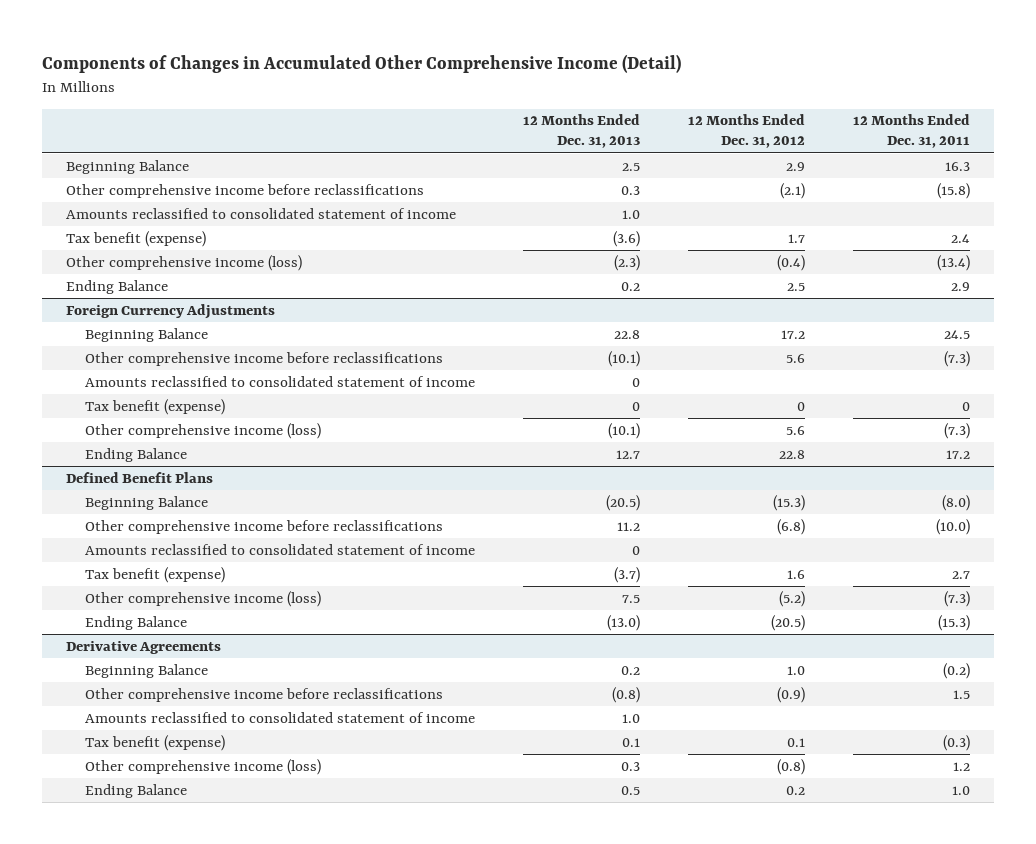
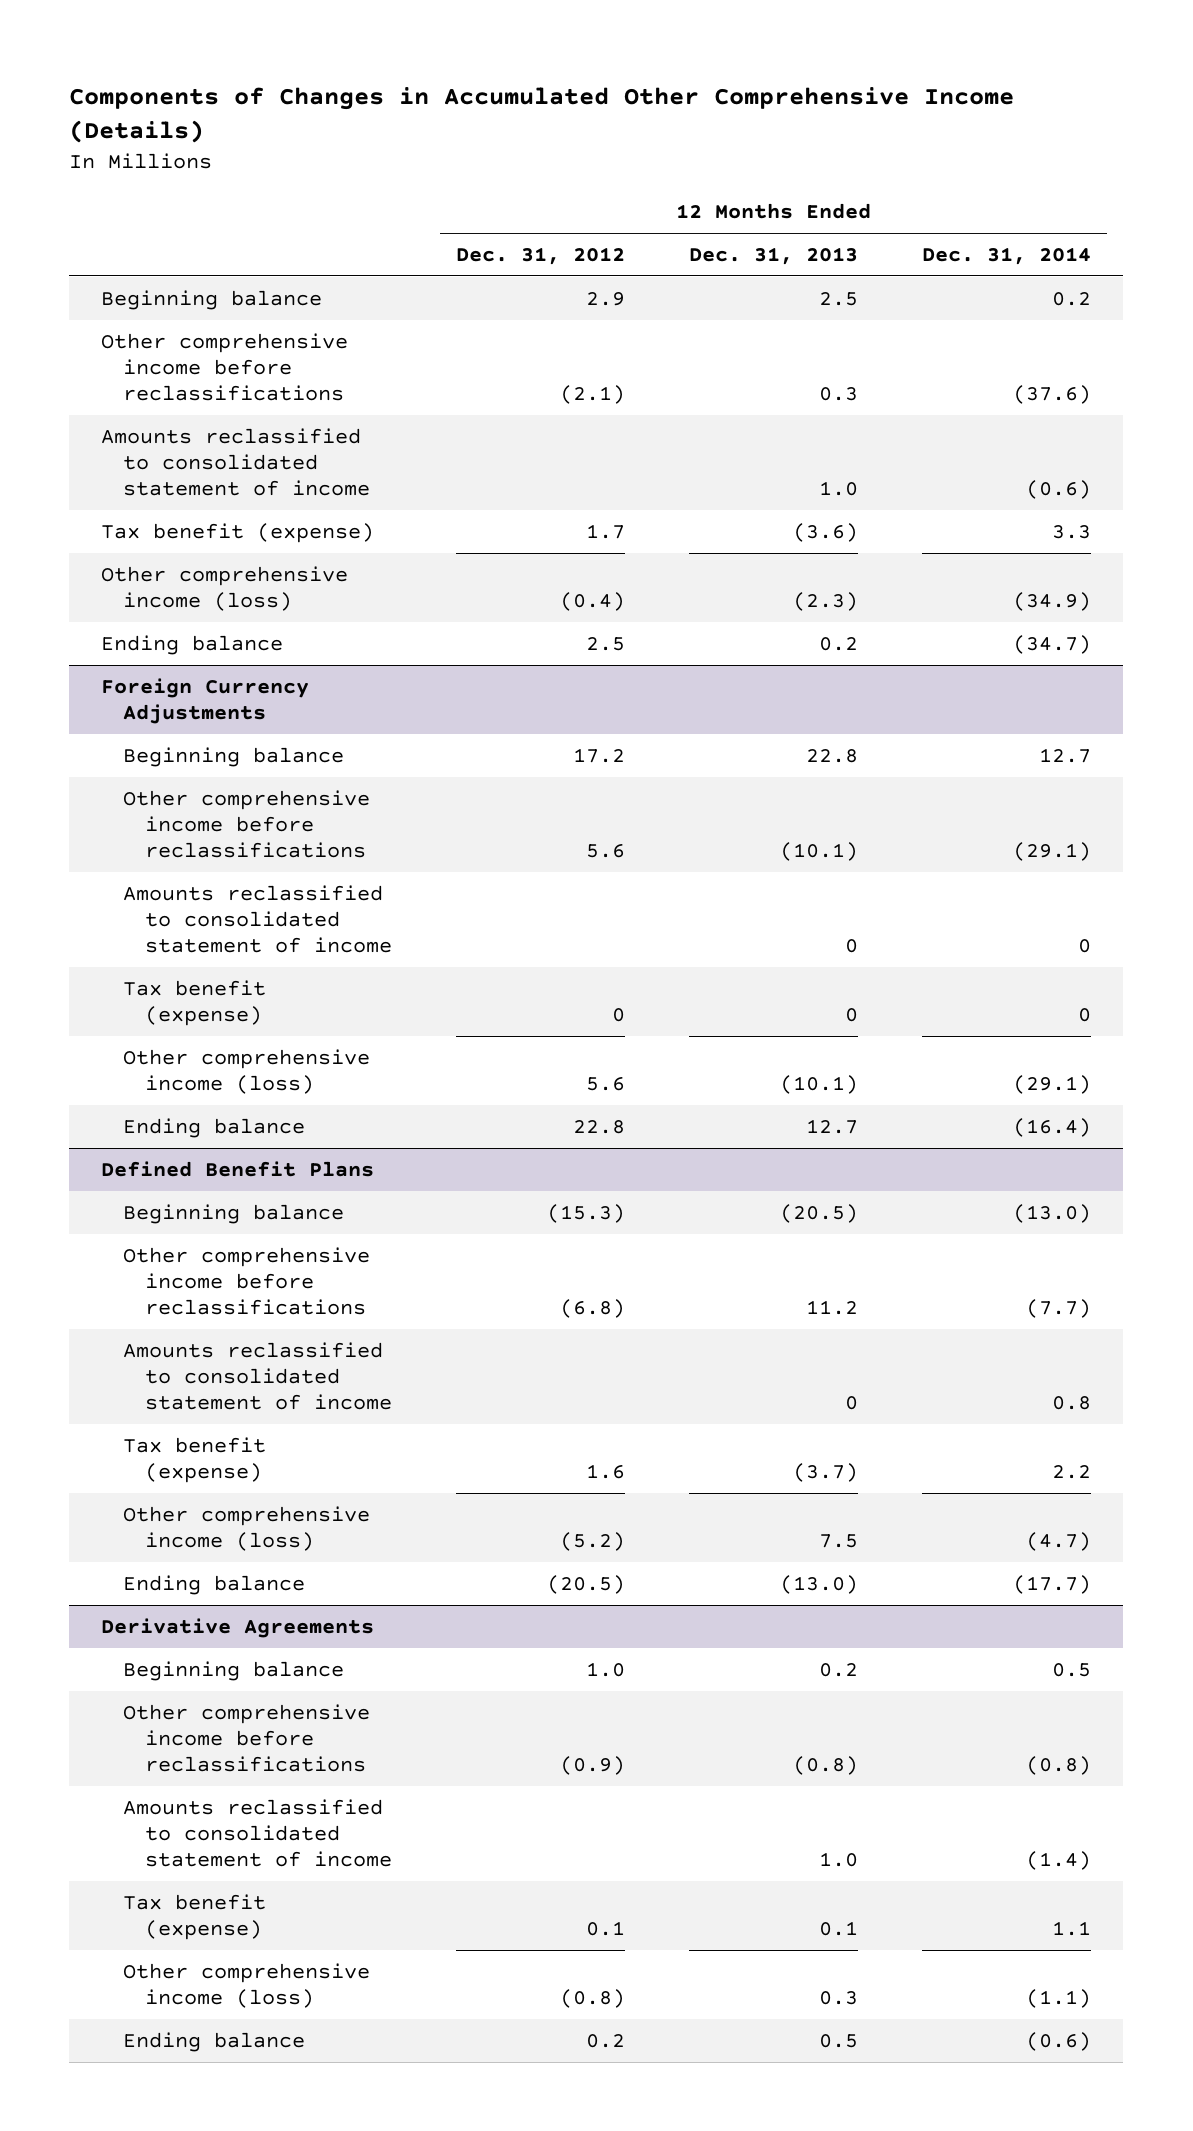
[42,53,682,73] Components of Changes in Accumulated Other Comprehensive Income (Detail) -> [69,86,1015,144] Components of Changes in Accumulated Other Comprehensive Income (Details)
[852,114,970,149] 12 Months Ended Dec. 31, 2011 -> none
none -> [922,247,1092,266] Dec. 31, 2014
[66,159,190,174] Beginning Balance -> [101,289,323,310] Beginning balance
[66,279,169,294] Ending Balance -> [101,634,284,655] Ending balance
[84,327,208,342] Beginning Balance -> [123,746,345,767] Beginning balance
[84,447,187,462] Ending Balance -> [123,1117,306,1138] Ending balance
[84,495,208,510] Beginning Balance -> [123,1203,345,1224] Beginning balance
[84,615,187,630] Ending Balance -> [123,1574,306,1595] Ending balance
[84,663,208,678] Beginning Balance -> [123,1660,345,1681] Beginning balance
[84,783,187,798] Ending Balance -> [123,2031,306,2052] Ending balance

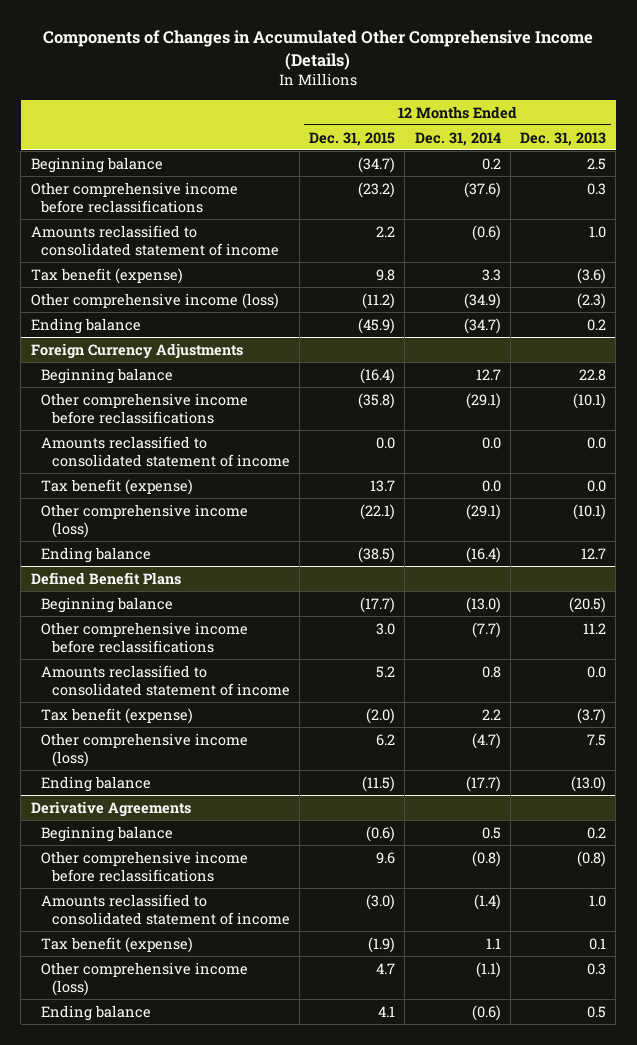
[455,247,625,266] Dec. 31, 2012 -> none
none -> [309,131,396,146] Dec. 31, 2015
[845,939,859,954] 0 -> [587,436,607,449] 0.0
[1078,939,1092,954] 0 -> [481,436,501,449] 0.0
[845,1008,859,1023] 0 -> [587,479,607,492] 0.0
[1078,1008,1092,1023] 0 -> [481,479,501,492] 0.0
[845,1396,859,1411] 0 -> [587,665,607,678] 0.0

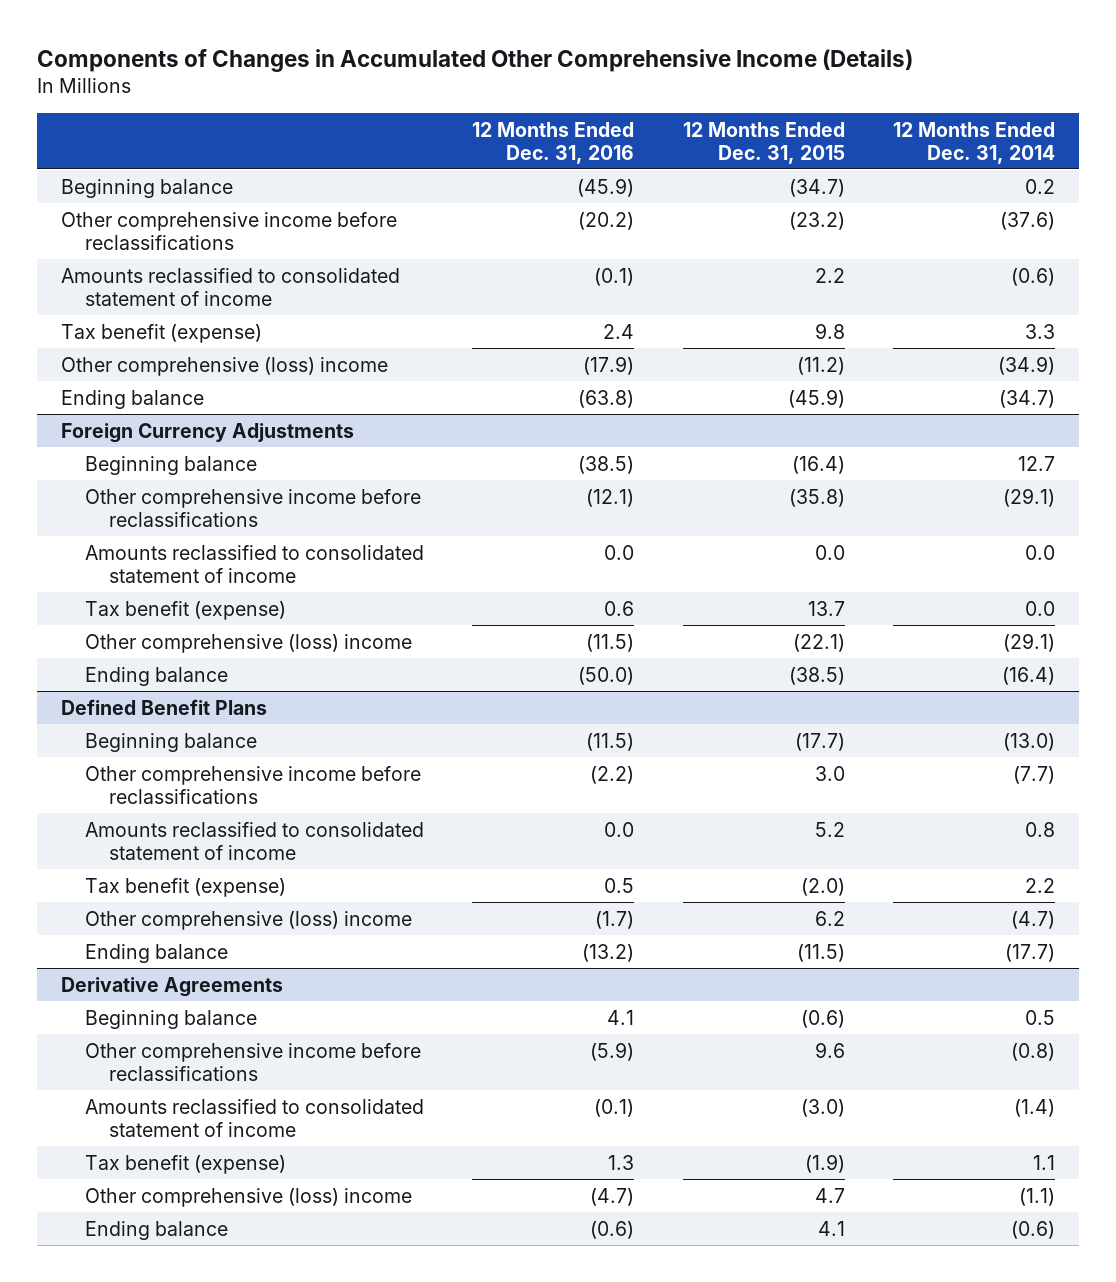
[520,131,607,146] Dec. 31, 2013 -> none
none -> [472,121,635,164] 12 Months Ended Dec. 31, 2016
[30,292,279,309] Other comprehensive income (loss) -> [60,356,388,376] Other comprehensive (loss) income
[41,503,249,538] Other comprehensive income (loss) -> [84,633,412,653] Other comprehensive (loss) income
[41,732,249,767] Other comprehensive income (loss) -> [84,910,412,930] Other comprehensive (loss) income
[41,961,249,996] Other comprehensive income (loss) -> [84,1187,412,1207] Other comprehensive (loss) income

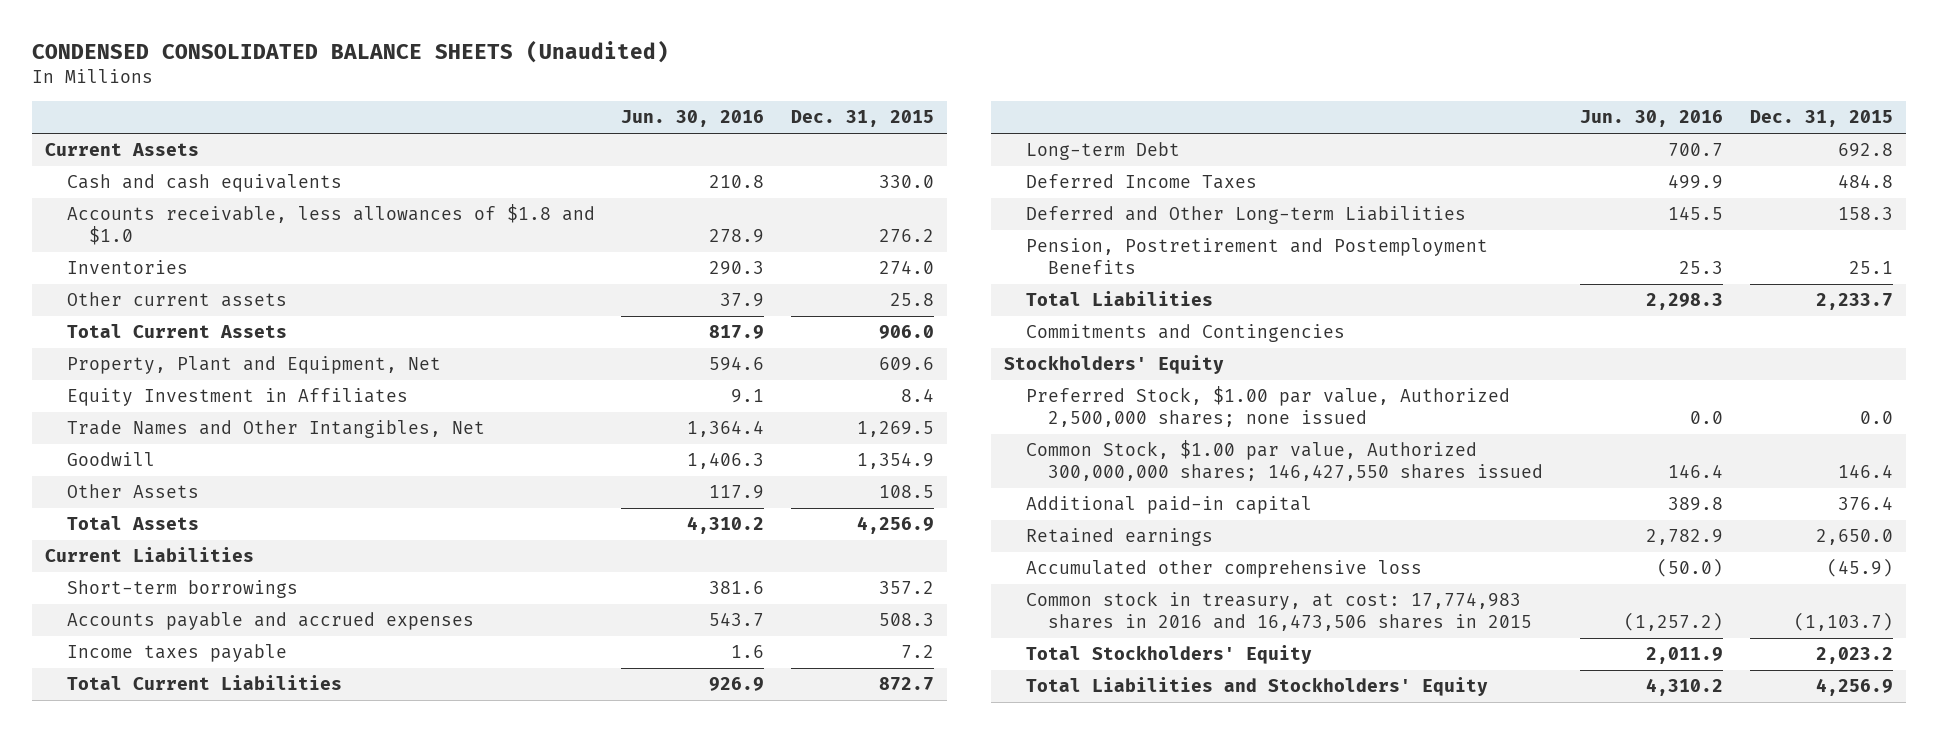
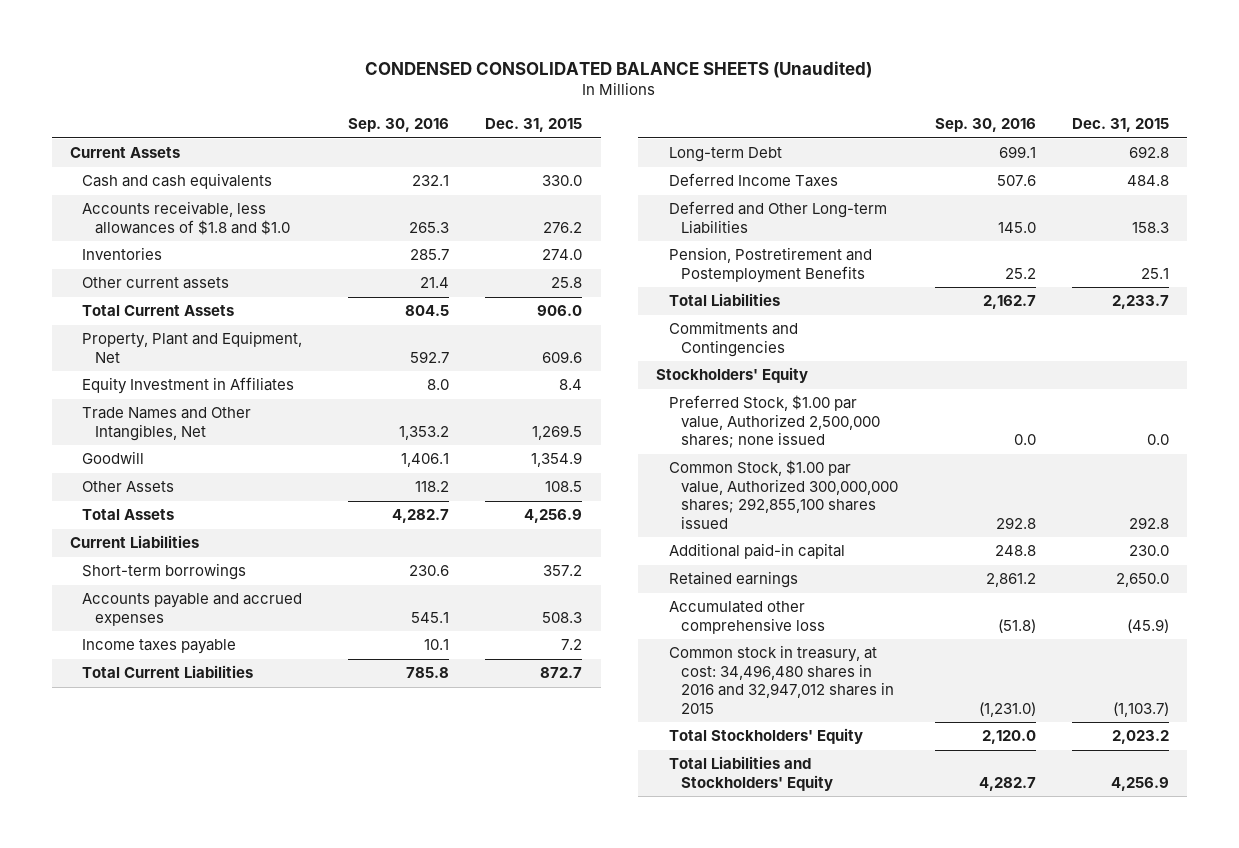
[621,110,765,128] Jun. 30, 2016 -> none
none -> [348,118,450,133] Sep. 30, 2016
[1026,440,1544,482] Common Stock, $1.00 par value, Authorized 300,000,000 shares; 146,427,550 shares issued -> [668,460,899,529] Common Stock, $1.00 par value, Authorized 300,000,000 shares; 292,855,100 shares issued
[1837,464,1893,479] 146.4 -> [1128,516,1169,529] 292.8
[1837,496,1893,511] 376.4 -> [1128,545,1169,557] 230.0
[1026,591,1533,632] Common stock in treasury, at cost: 17,774,983 shares in 2016 and 16,473,506 shares in 2015 -> [668,645,895,714] Common stock in treasury, at cost: 34,496,480 shares in 2016 and 32,947,012 shares in 2015

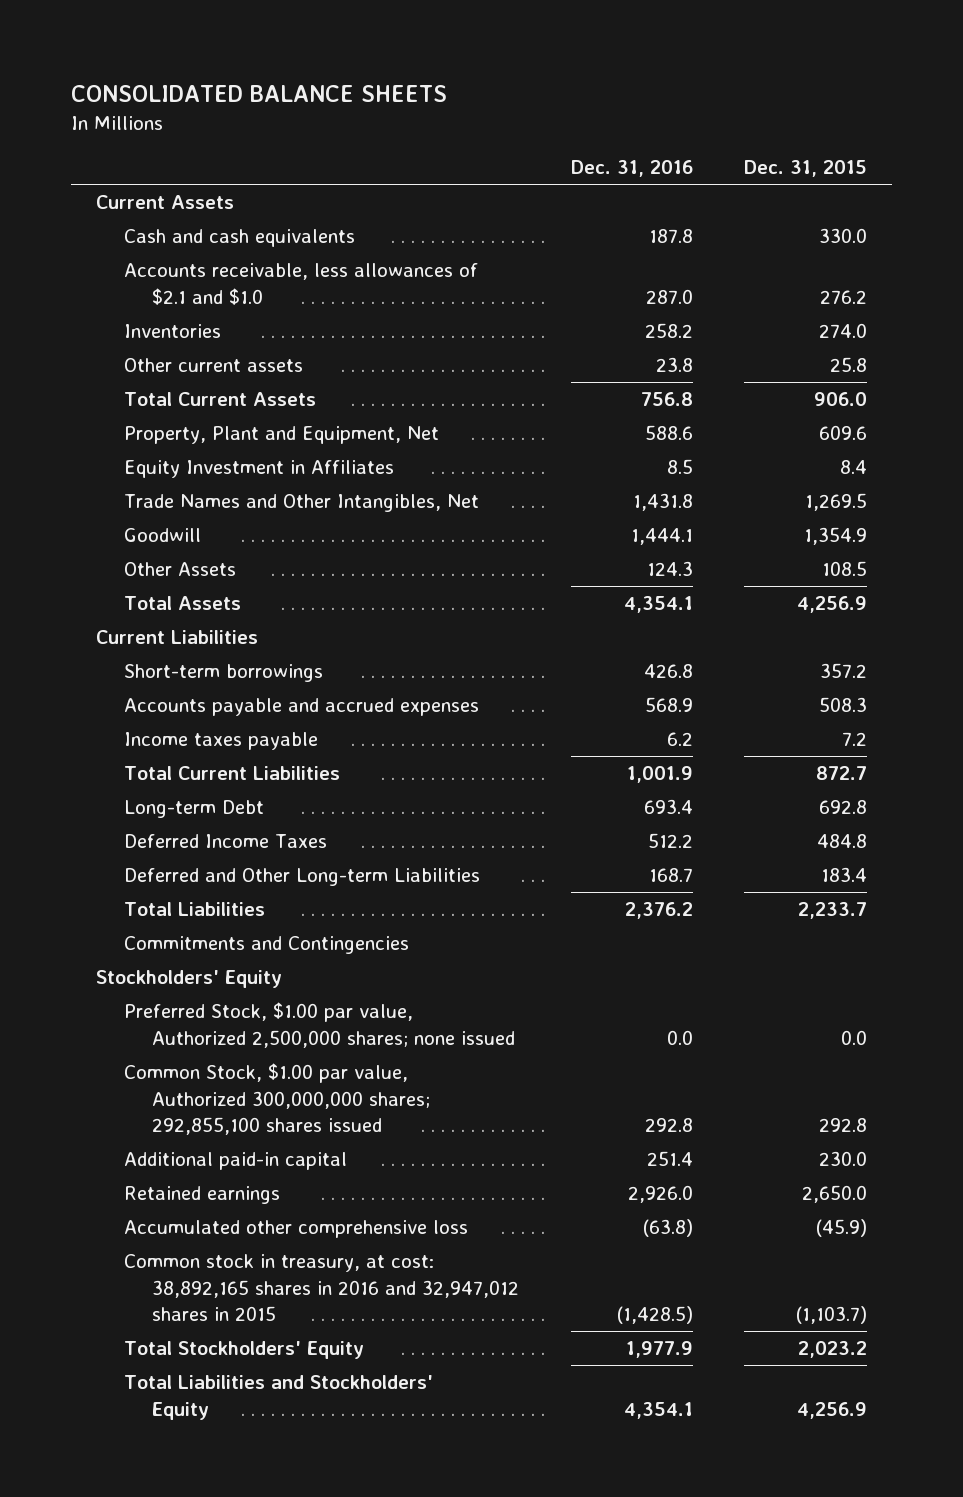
[365,60,873,78] CONDENSED CONSOLIDATED BALANCE SHEETS (Unaudited) -> [70,85,447,103] CONSOLIDATED BALANCE SHEETS
[348,118,450,133] Sep. 30, 2016 -> none
none -> [570,160,693,178] Dec. 31, 2016
[82,201,290,235] Accounts receivable, less allowances of $1.8 and $1.0 -> [124,263,479,305] Accounts receivable, less allowances of $2.1 and $1.0
[668,247,872,283] Pension, Postretirement and Postemployment Benefits -> none
[1131,221,1169,233] 158.3 -> [820,867,867,883] 183.4
[668,645,895,714] Common stock in treasury, at cost: 34,496,480 shares in 2016 and 32,947,012 shares in 2015 -> [124,1254,520,1322] Common stock in treasury, at cost: 38,892,165 shares in 2016 and 32,947,012 shares in 2015

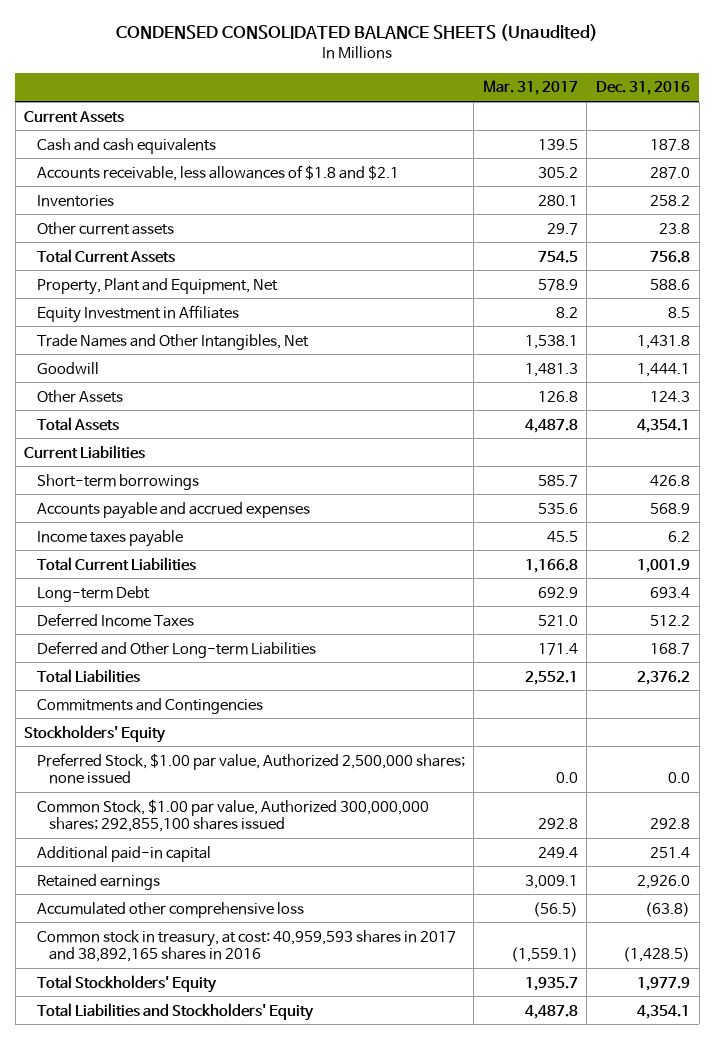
[70,85,447,103] CONSOLIDATED BALANCE SHEETS -> [116,23,599,41] CONDENSED CONSOLIDATED BALANCE SHEETS (Unaudited)
[743,160,867,178] Dec. 31, 2015 -> none
none -> [482,80,578,96] Mar. 31, 2017
[124,263,479,305] Accounts receivable, less allowances of $2.1 and $1.0 -> [36,164,399,181] Accounts receivable, less allowances of $1.8 and $2.1
[124,1254,520,1322] Common stock in treasury, at cost: 38,892,165 shares in 2016 and 32,947,012 shares in 2015 -> [36,929,456,963] Common stock in treasury, at cost: 40,959,593 shares in 2017 and 38,892,165 shares in 2016

